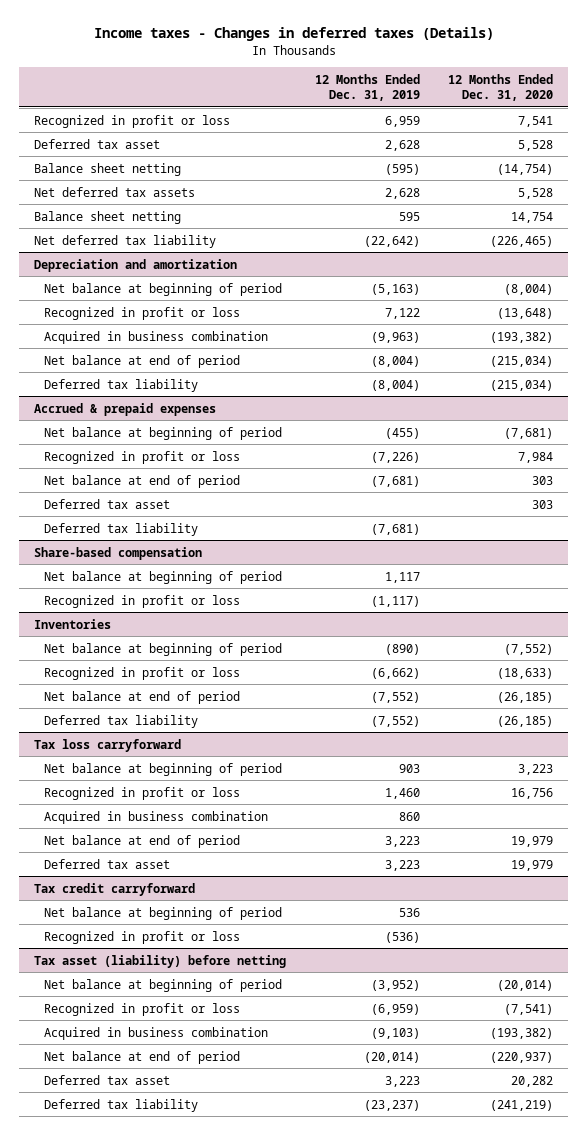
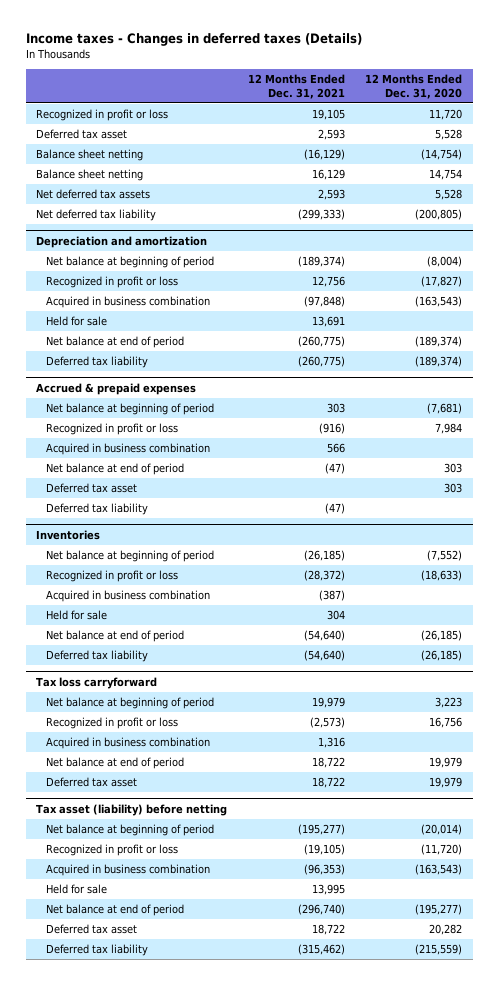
[314,73,420,101] 12 Months Ended Dec. 31, 2019 -> none
none -> [247,74,345,99] 12 Months Ended Dec. 31, 2021
[518,115,554,127] 7,541 -> [429,109,463,121] 11,720
[33,186,195,197] Net deferred tax assets -> [36,189,151,200] Net deferred tax assets
[490,235,554,247] (226,465) -> [415,209,463,221] (200,805)
[497,307,554,319] (13,648) -> [421,276,463,288] (17,827)
[490,331,554,343] (193,382) -> [415,296,463,308] (163,543)
none -> [46,316,108,327] Held for sale
[490,355,554,367] (215,034) -> [415,336,463,348] (189,374)
[490,379,554,391] (215,034) -> [415,356,463,368] (189,374)
none -> [46,443,211,456] Acquired in business combination
[33,546,202,560] Share-based compensation -> none
[43,570,282,584] Net balance at beginning of period -> none
[43,594,240,608] Recognized in profit or loss -> none
none -> [46,590,211,603] Acquired in business combination
none -> [46,610,108,621] Held for sale
[33,882,195,896] Tax credit carryforward -> none
[43,906,282,920] Net balance at beginning of period -> none
[43,930,240,944] Recognized in profit or loss -> none
[504,1003,554,1015] (7,541) -> [421,844,463,856] (11,720)
[490,1027,554,1039] (193,382) -> [415,864,463,876] (163,543)
none -> [46,884,108,895] Held for sale
[490,1051,554,1063] (220,937) -> [415,904,463,916] (195,277)
[490,1099,554,1111] (241,219) -> [415,944,463,956] (215,559)

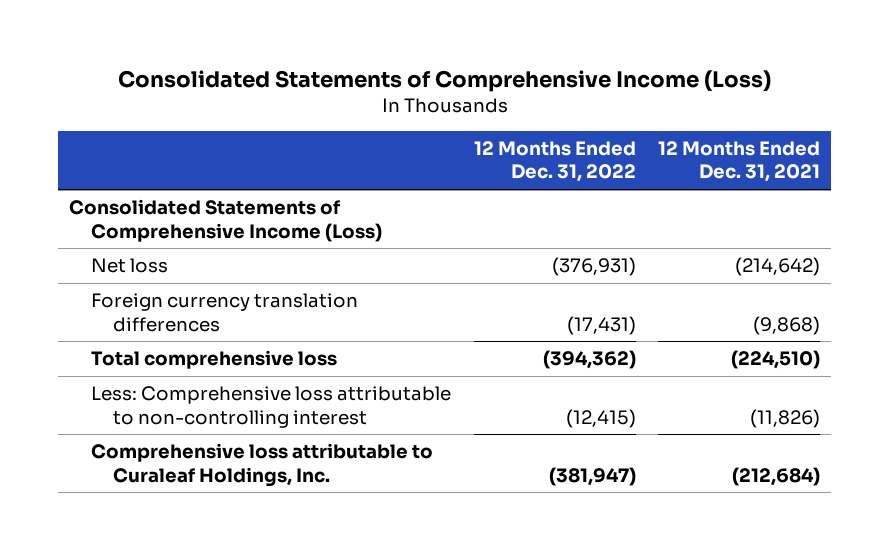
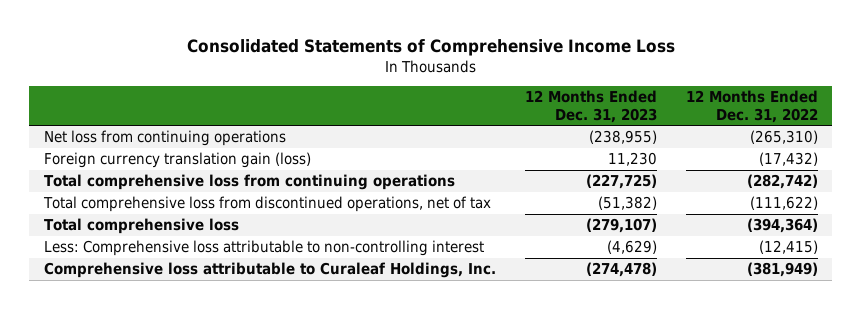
[117,69,771,92] Consolidated Statements of Comprehensive Income (Loss) -> [186,38,675,56] Consolidated Statements of Comprehensive Income Loss
[657,141,820,183] 12 Months Ended Dec. 31, 2021 -> none
none -> [524,90,657,123] 12 Months Ended Dec. 31, 2023
[69,199,383,242] Consolidated Statements of Comprehensive Income (Loss) -> none
[91,258,169,274] Net loss -> none
none -> [43,130,286,147] Net loss from continuing operations
[91,293,359,332] Foreign currency translation differences -> [43,152,311,169] Foreign currency translation gain (loss)
[566,315,636,335] (17,431) -> [758,152,818,167] (17,432)
none -> [43,174,455,191] Total comprehensive loss from continuing operations
none -> [42,196,491,213] Total comprehensive loss from discontinued operations, net of tax
[542,350,636,370] (394,362) -> [746,218,818,234] (394,364)
[548,466,636,486] (381,947) -> [746,262,818,278] (381,949)

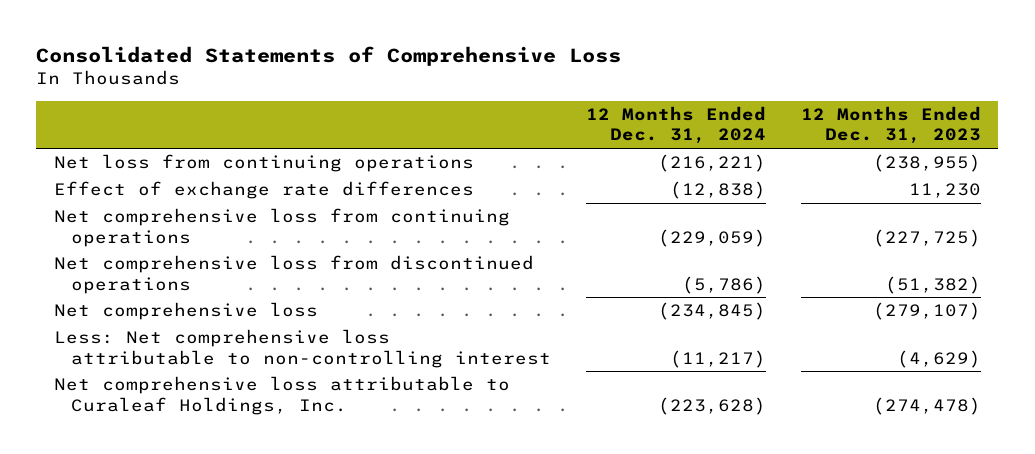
[186,38,675,56] Consolidated Statements of Comprehensive Income Loss -> [36,45,622,66] Consolidated Statements of Comprehensive Loss
[685,90,818,123] 12 Months Ended Dec. 31, 2022 -> none
none -> [586,106,767,145] 12 Months Ended Dec. 31, 2024
[43,152,311,169] Foreign currency translation gain (loss) -> [53,181,474,200] Effect of exchange rate differences
[43,174,455,191] Total comprehensive loss from continuing operations -> [53,208,510,247] Net comprehensive loss from continuing operations
[42,196,491,213] Total comprehensive loss from discontinued operations, net of tax -> [53,255,534,294] Net comprehensive loss from discontinued operations
[43,218,239,235] Total comprehensive loss -> [53,302,318,321] Net comprehensive loss
[43,240,484,257] Less: Comprehensive loss attributable to non-controlling interest -> [53,329,552,368] Less: Net comprehensive loss attributable to non-controlling interest
[43,262,496,279] Comprehensive loss attributable to Curaleaf Holdings, Inc. -> [53,376,510,415] Net comprehensive loss attributable to Curaleaf Holdings, Inc.

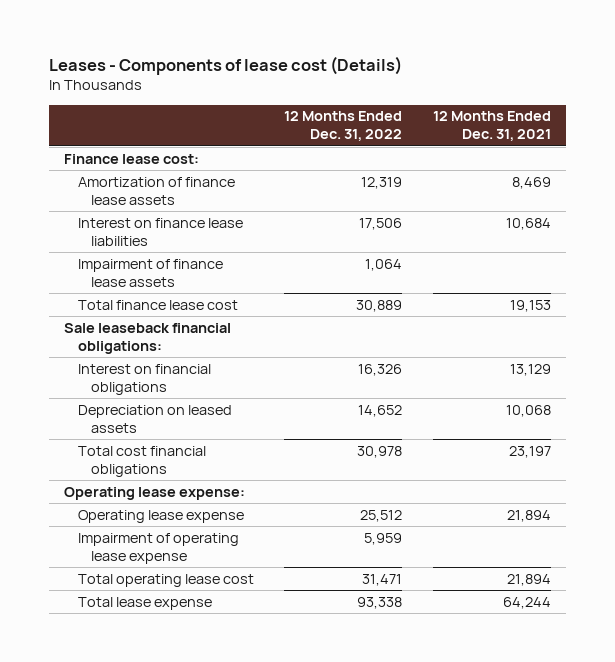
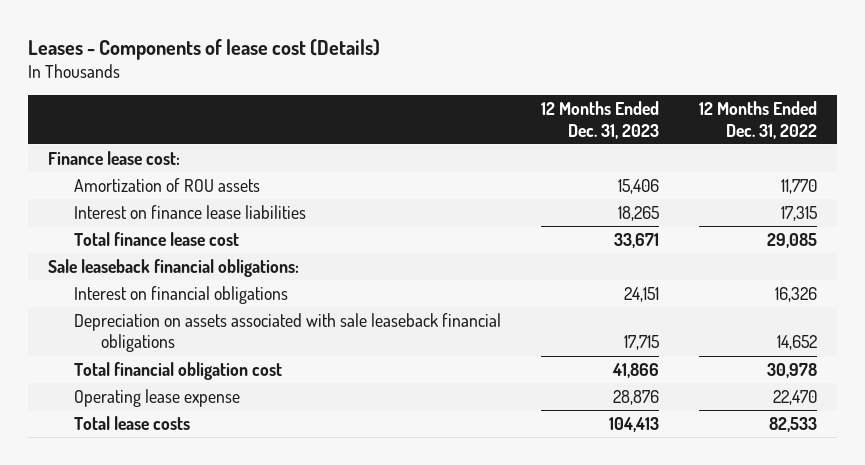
[432,111,551,142] 12 Months Ended Dec. 31, 2021 -> none
none -> [541,101,660,139] 12 Months Ended Dec. 31, 2023
[77,258,223,287] Impairment of finance lease assets -> none
[77,176,235,205] Amortization of finance lease assets -> [74,177,261,192] Amortization of ROU assets
[361,176,403,189] 12,319 -> [781,178,818,194] 11,770
[359,217,403,230] 17,506 -> [781,205,818,221] 17,315
[356,299,403,312] 30,889 -> [767,232,818,248] 29,085
[64,486,246,500] Operating lease expense: -> none
[77,532,239,564] Impairment of operating lease expense -> none
[77,573,254,587] Total operating lease cost -> none
[77,404,232,433] Depreciation on leased assets -> [74,312,502,353] Depreciation on assets associated with sale leaseback financial obligations
[77,445,206,477] Total cost financial obligations -> [74,361,283,380] Total financial obligation cost
[360,509,403,522] 25,512 -> [773,389,818,405] 22,470
[77,596,212,610] Total lease expense -> [74,415,191,430] Total lease costs
[357,596,403,609] 93,338 -> [769,416,818,432] 82,533

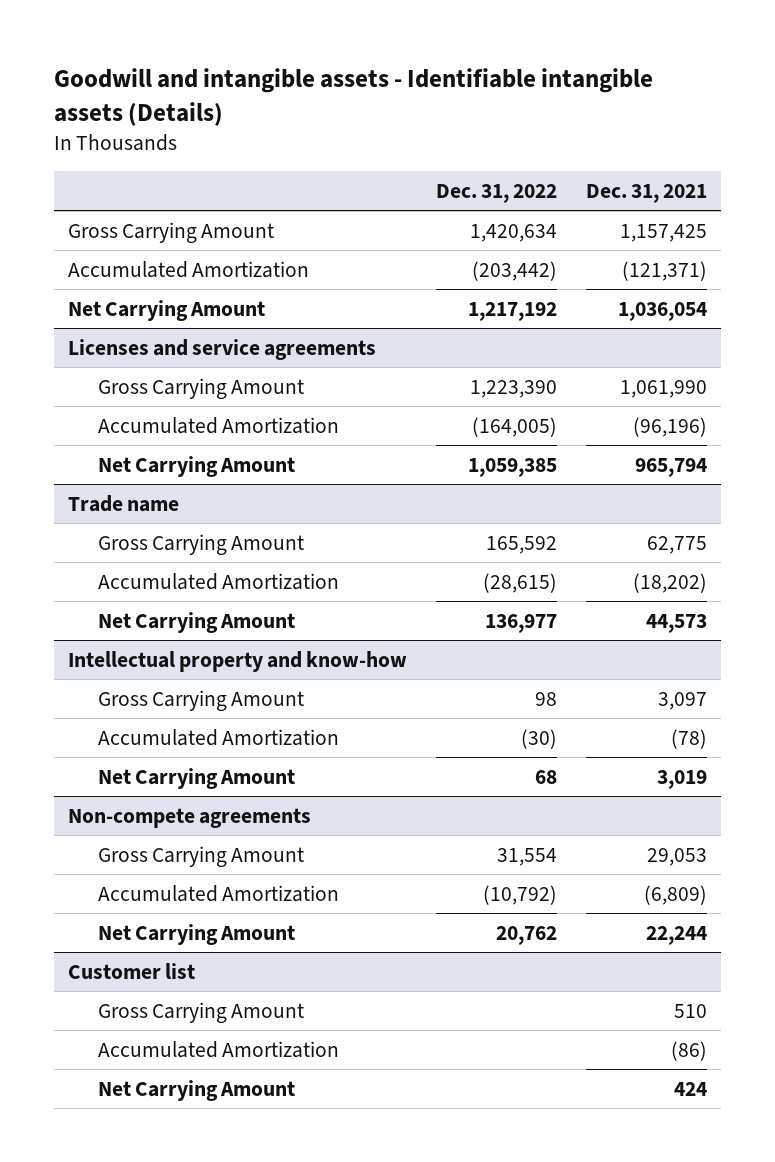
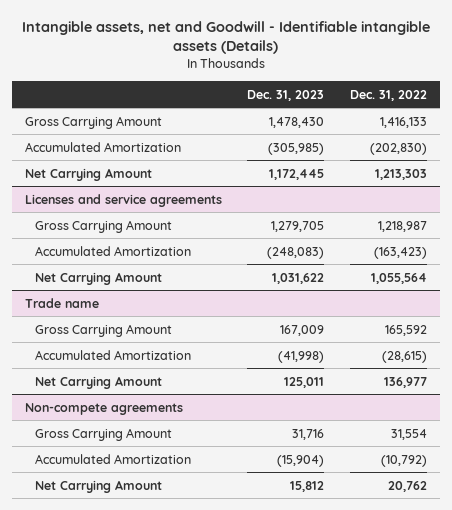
[53,68,653,126] Goodwill and intangible assets - Identifiable intangible assets (Details) -> [21,20,430,55] Intangible assets, net and Goodwill - Identifiable intangible assets (Details)
[585,184,707,204] Dec. 31, 2021 -> none
none -> [247,89,325,101] Dec. 31, 2023
[469,223,557,242] 1,420,634 -> [380,116,428,128] 1,416,133
[471,260,557,281] (203,442) -> [370,142,428,155] (202,830)
[467,301,557,321] 1,217,192 -> [375,168,428,180] 1,213,303
[469,379,557,398] 1,223,390 -> [378,220,428,232] 1,218,987
[471,416,557,437] (164,005) -> [374,246,428,259] (163,423)
[467,457,557,477] 1,059,385 -> [371,272,428,284] 1,055,564
[68,650,408,672] Intellectual property and know-how -> none
[97,689,304,711] Gross Carrying Amount -> none
[97,728,339,746] Accumulated Amortization -> none
[97,767,295,789] Net Carrying Amount -> none
[68,962,196,979] Customer list -> none
[97,1001,304,1023] Gross Carrying Amount -> none
[97,1040,339,1058] Accumulated Amortization -> none
[97,1079,295,1101] Net Carrying Amount -> none

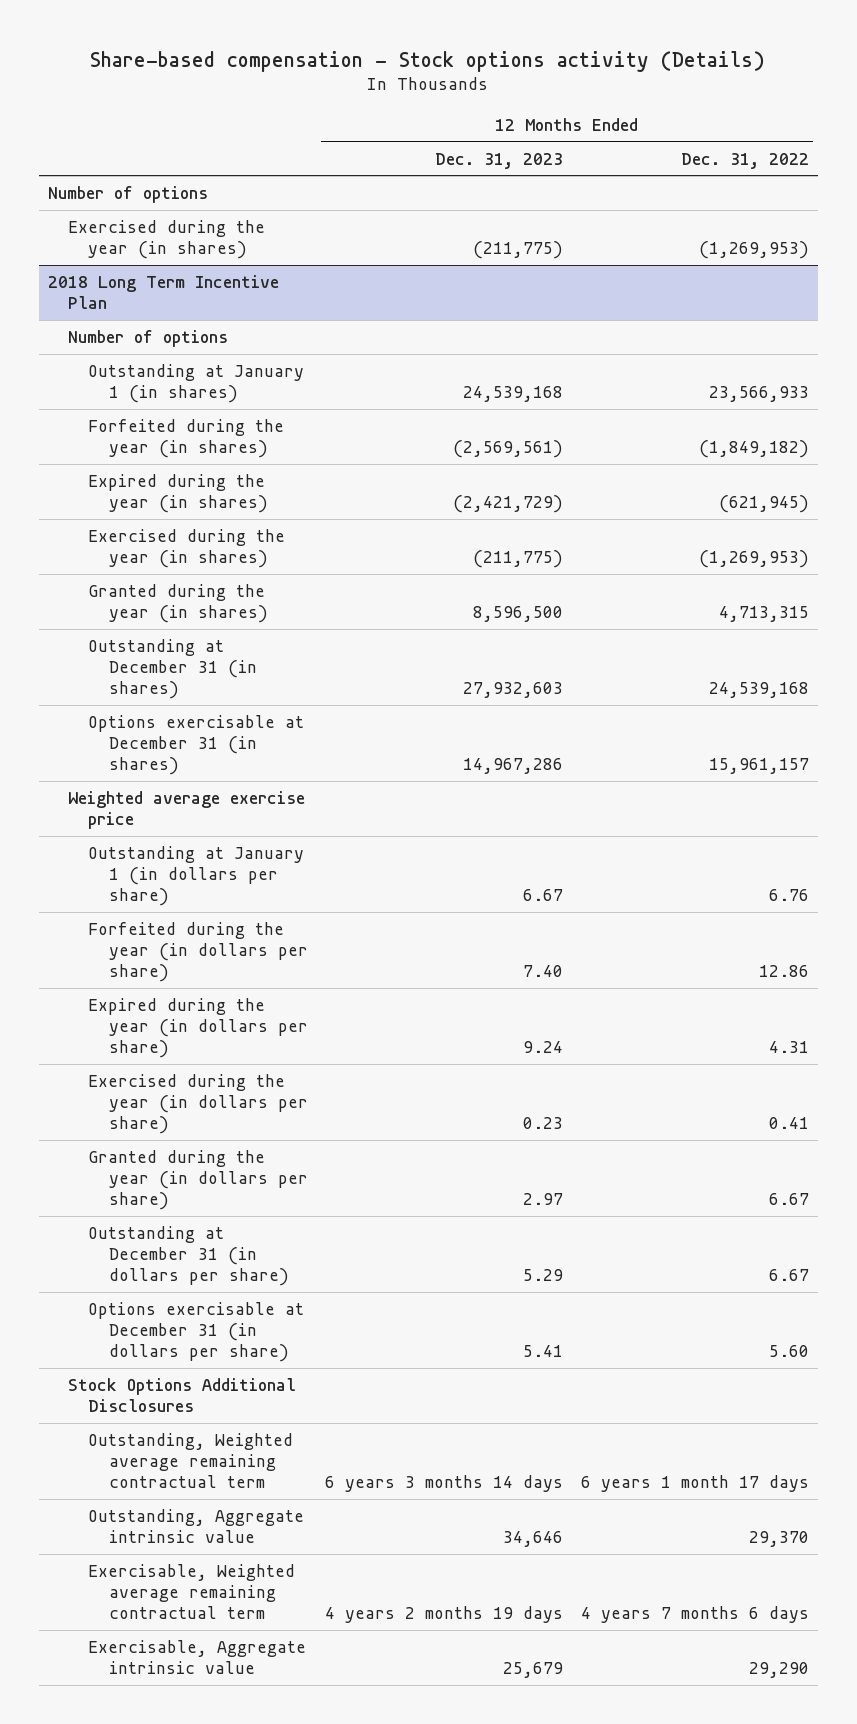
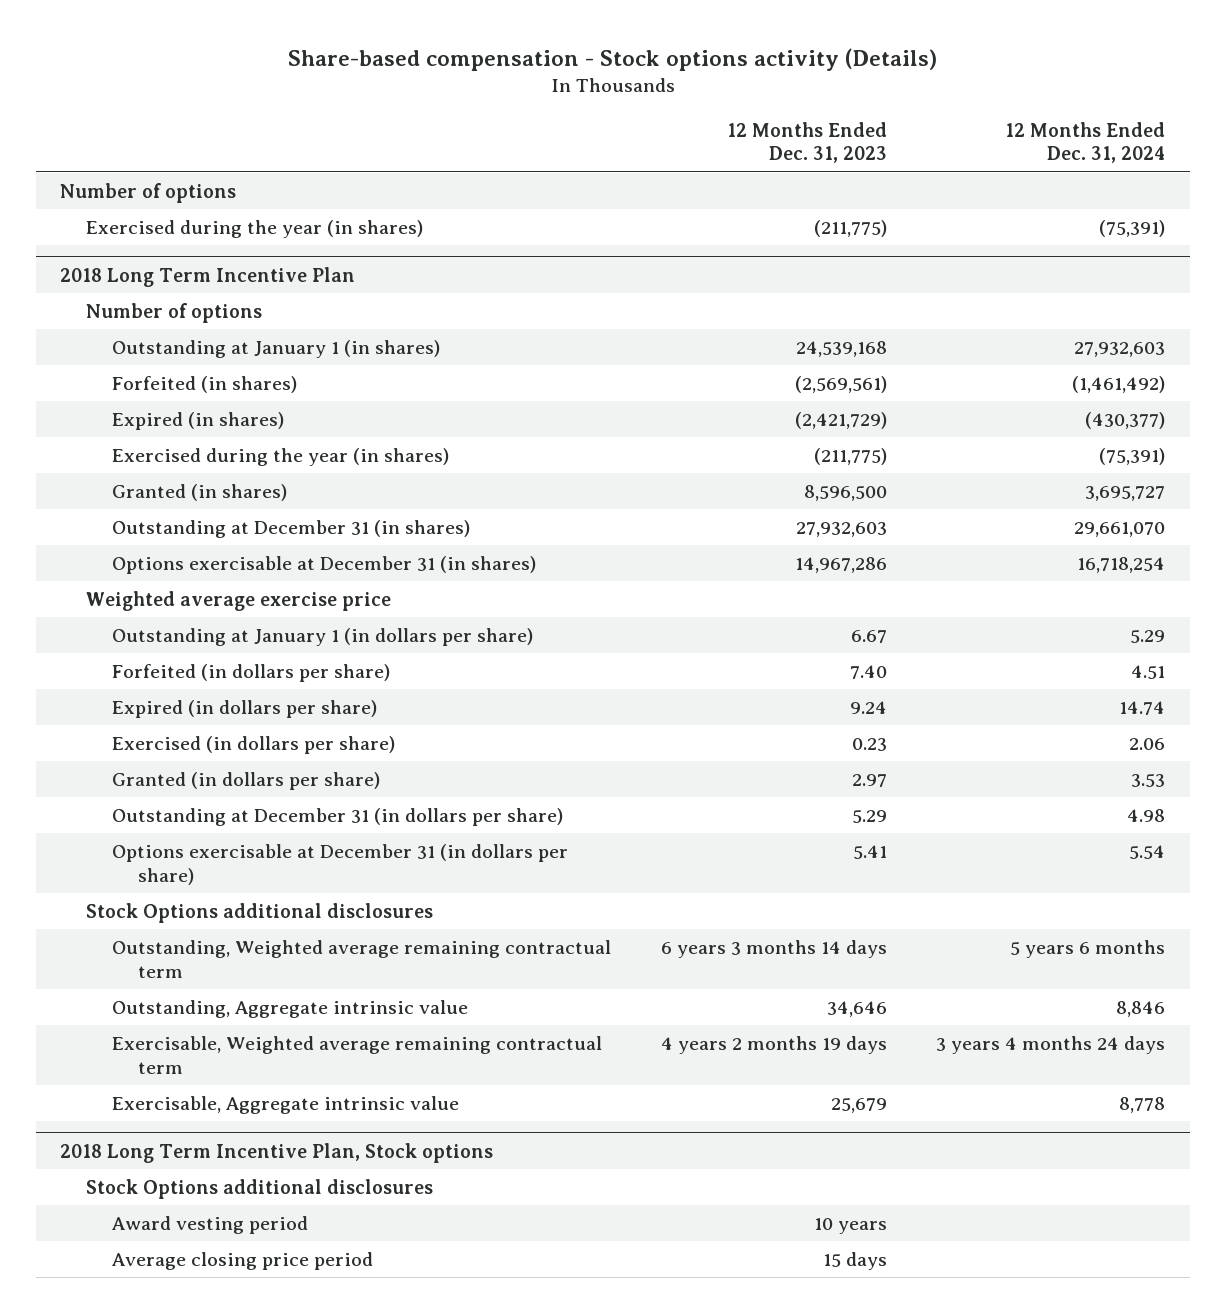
[680,152,809,169] Dec. 31, 2022 -> none
none -> [1005,121,1166,164] 12 Months Ended Dec. 31, 2024
[88,418,285,459] Forfeited during the year (in shares) -> [112,375,298,393] Forfeited (in shares)
[88,473,268,514] Expired during the year (in shares) -> [112,411,285,430] Expired (in shares)
[88,583,268,624] Granted during the year (in shares) -> [112,483,288,501] Granted (in shares)
[88,921,308,983] Forfeited during the year (in dollars per share) -> [112,663,391,682] Forfeited (in dollars per share)
[88,997,308,1059] Expired during the year (in dollars per share) -> [112,699,378,718] Expired (in dollars per share)
[88,1073,308,1135] Exercised during the year (in dollars per share) -> [112,735,396,754] Exercised (in dollars per share)
[88,1149,308,1211] Granted during the year (in dollars per share) -> [112,771,381,790] Granted (in dollars per share)
[68,1377,297,1413] Stock Options Additional Disclosures -> [86,902,434,923] Stock Options additional disclosures
none -> [60,1142,494,1163] 2018 Long Term Incentive Plan, Stock options
none -> [86,1178,434,1199] Stock Options additional disclosures
none -> [112,1215,309,1234] Award vesting period
none -> [112,1251,374,1270] Average closing price period

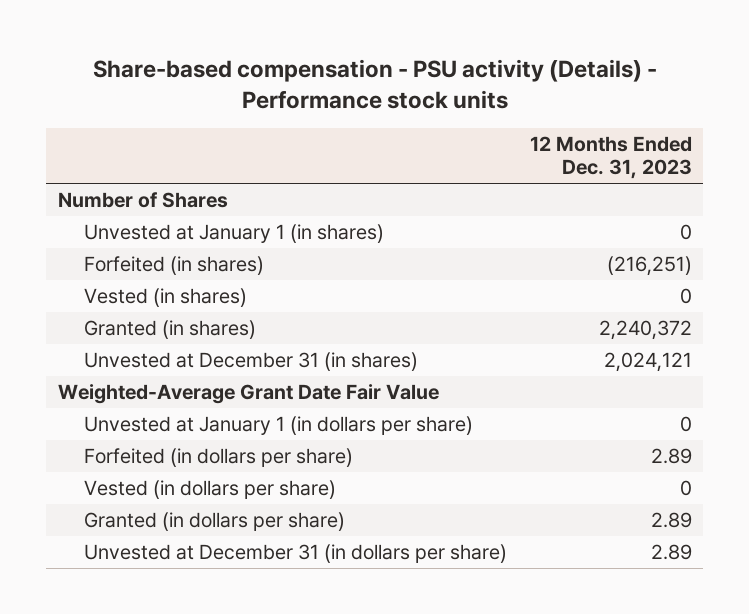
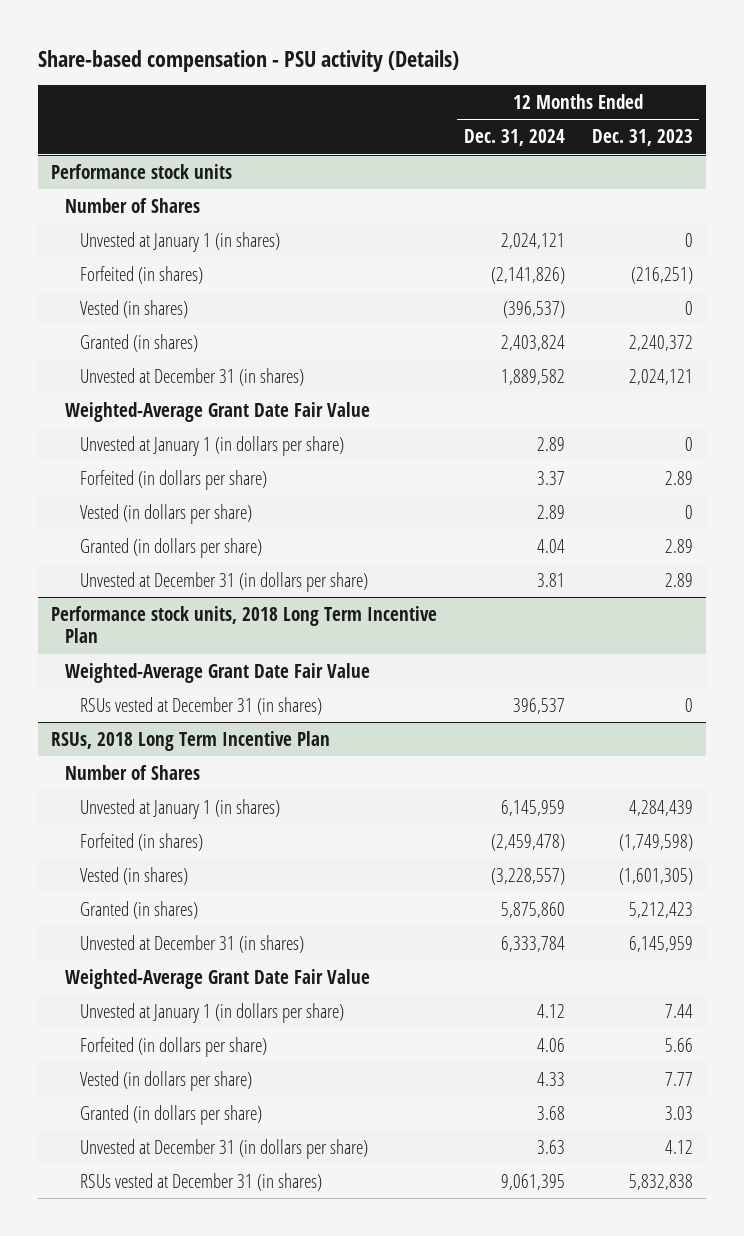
[92,59,657,110] Share-based compensation - PSU activity (Details) - Performance stock units -> [37,49,459,72] Share-based compensation - PSU activity (Details)
none -> [463,129,565,147] Dec. 31, 2024
none -> [51,163,233,179] Performance stock units
none -> [51,605,438,644] Performance stock units, 2018 Long Term Incentive Plan
none -> [65,662,371,683] Weighted-Average Grant Date Fair Value
none -> [79,696,322,715] RSUs vested at December 31 (in shares)
none -> [51,730,331,751] RSUs, 2018 Long Term Incentive Plan
none -> [65,764,201,780] Number of Shares
none -> [79,798,280,819] Unvested at January 1 (in shares)
none -> [79,832,203,851] Forfeited (in shares)
none -> [79,866,188,885] Vested (in shares)
none -> [79,900,198,919] Granted (in shares)
none -> [79,934,304,953] Unvested at December 31 (in shares)
none -> [65,968,371,989] Weighted-Average Grant Date Fair Value
none -> [79,1002,344,1023] Unvested at January 1 (in dollars per share)
none -> [79,1036,267,1057] Forfeited (in dollars per share)
none -> [79,1070,252,1091] Vested (in dollars per share)
none -> [79,1104,262,1125] Granted (in dollars per share)
none -> [79,1138,368,1159] Unvested at December 31 (in dollars per share)
none -> [79,1172,322,1191] RSUs vested at December 31 (in shares)

